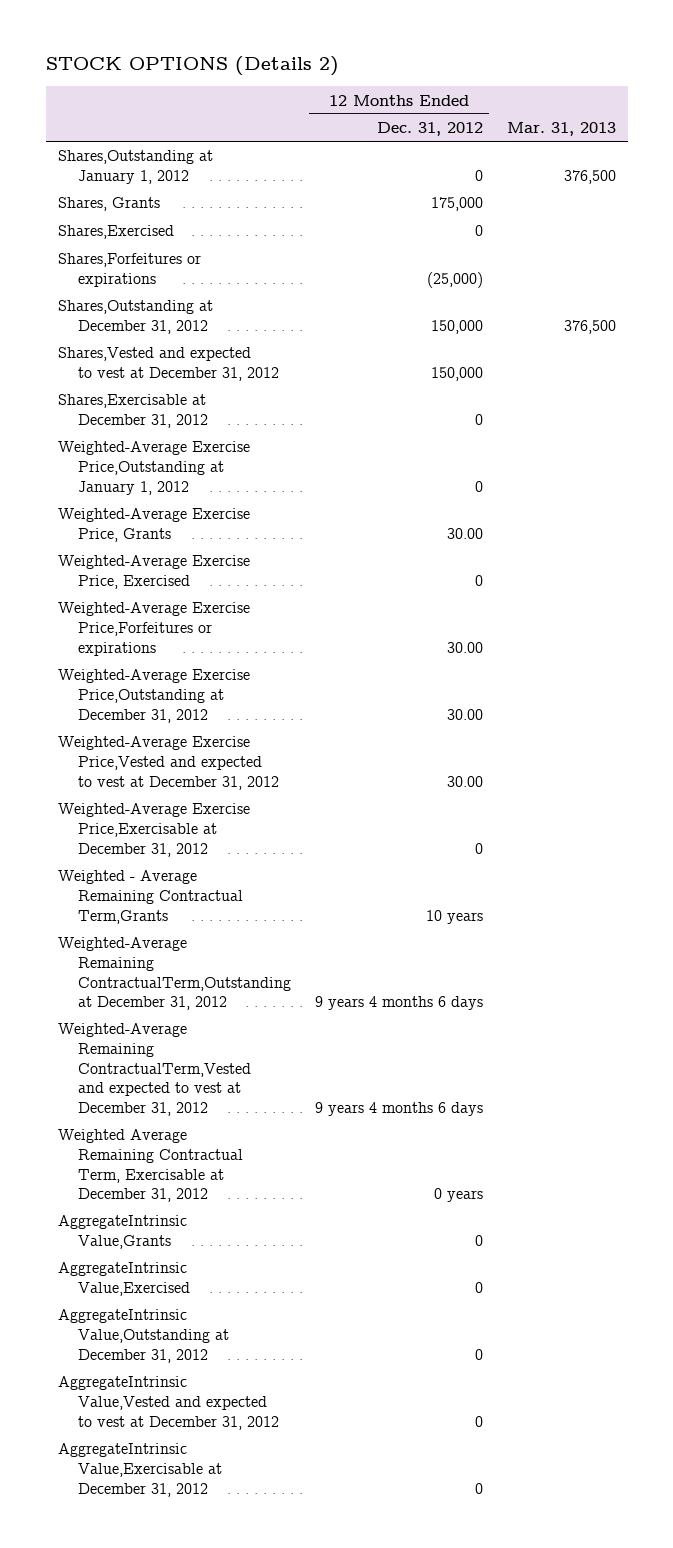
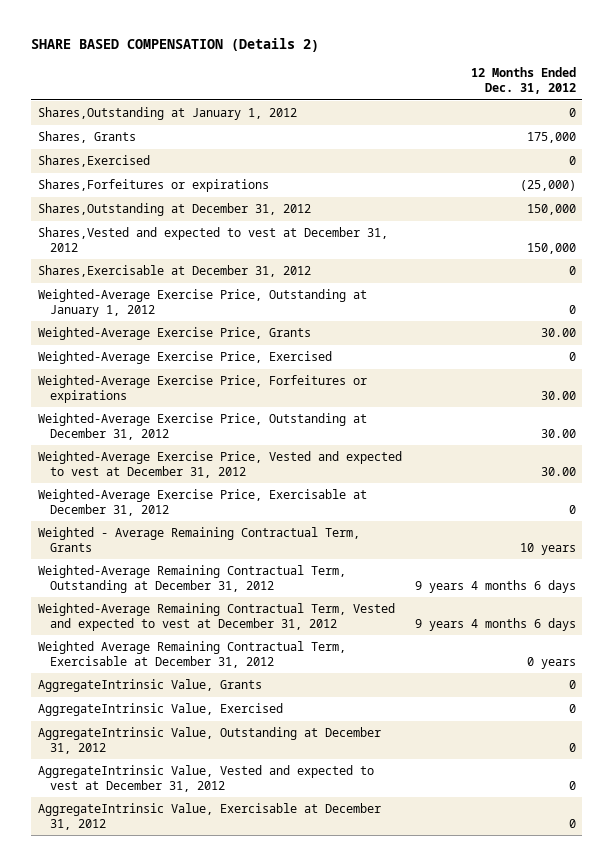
[45,56,339,77] STOCK OPTIONS (Details 2) -> [31,38,320,53] SHARE BASED COMPENSATION (Details 2)
[506,122,616,137] Mar. 31, 2013 -> none
[57,441,250,495] Weighted-Average Exercise Price,Outstanding at January 1, 2012 -> [37,289,367,317] Weighted-Average Exercise Price, Outstanding at January 1, 2012
[57,602,250,656] Weighted-Average Exercise Price,Forfeitures or expirations -> [37,375,367,403] Weighted-Average Exercise Price, Forfeitures or expirations
[57,669,250,723] Weighted-Average Exercise Price,Outstanding at December 31, 2012 -> [37,413,367,440] Weighted-Average Exercise Price, Outstanding at December 31, 2012
[57,736,279,790] Weighted-Average Exercise Price,Vested and expected to vest at December 31, 2012 -> [37,451,402,478] Weighted-Average Exercise Price, Vested and expected to vest at December 31, 2012
[57,803,250,857] Weighted-Average Exercise Price,Exercisable at December 31, 2012 -> [37,489,367,516] Weighted-Average Exercise Price, Exercisable at December 31, 2012
[57,870,243,924] Weighted - Average Remaining Contractual Term,Grants -> [37,527,360,552] Weighted - Average Remaining Contractual Term, Grants
[57,937,291,1011] Weighted-Average Remaining ContractualTerm,Outstanding at December 31, 2012 -> [37,565,346,593] Weighted-Average Remaining Contractual Term, Outstanding at December 31, 2012
[57,1023,251,1116] Weighted-Average Remaining ContractualTerm,Vested and expected to vest at December 31, 2012 -> [37,603,395,631] Weighted-Average Remaining Contractual Term, Vested and expected to vest at December 31, 2012
[57,1215,187,1249] AggregateIntrinsic Value,Grants -> [37,679,262,693] AggregateIntrinsic Value, Grants
[57,1262,190,1296] AggregateIntrinsic Value,Exercised -> [37,703,283,717] AggregateIntrinsic Value, Exercised
[57,1309,229,1363] AggregateIntrinsic Value,Outstanding at December 31, 2012 -> [37,727,381,754] AggregateIntrinsic Value, Outstanding at December 31, 2012
[57,1376,279,1430] AggregateIntrinsic Value,Vested and expected to vest at December 31, 2012 -> [37,765,374,792] AggregateIntrinsic Value, Vested and expected to vest at December 31, 2012
[57,1443,222,1497] AggregateIntrinsic Value,Exercisable at December 31, 2012 -> [37,803,381,830] AggregateIntrinsic Value, Exercisable at December 31, 2012

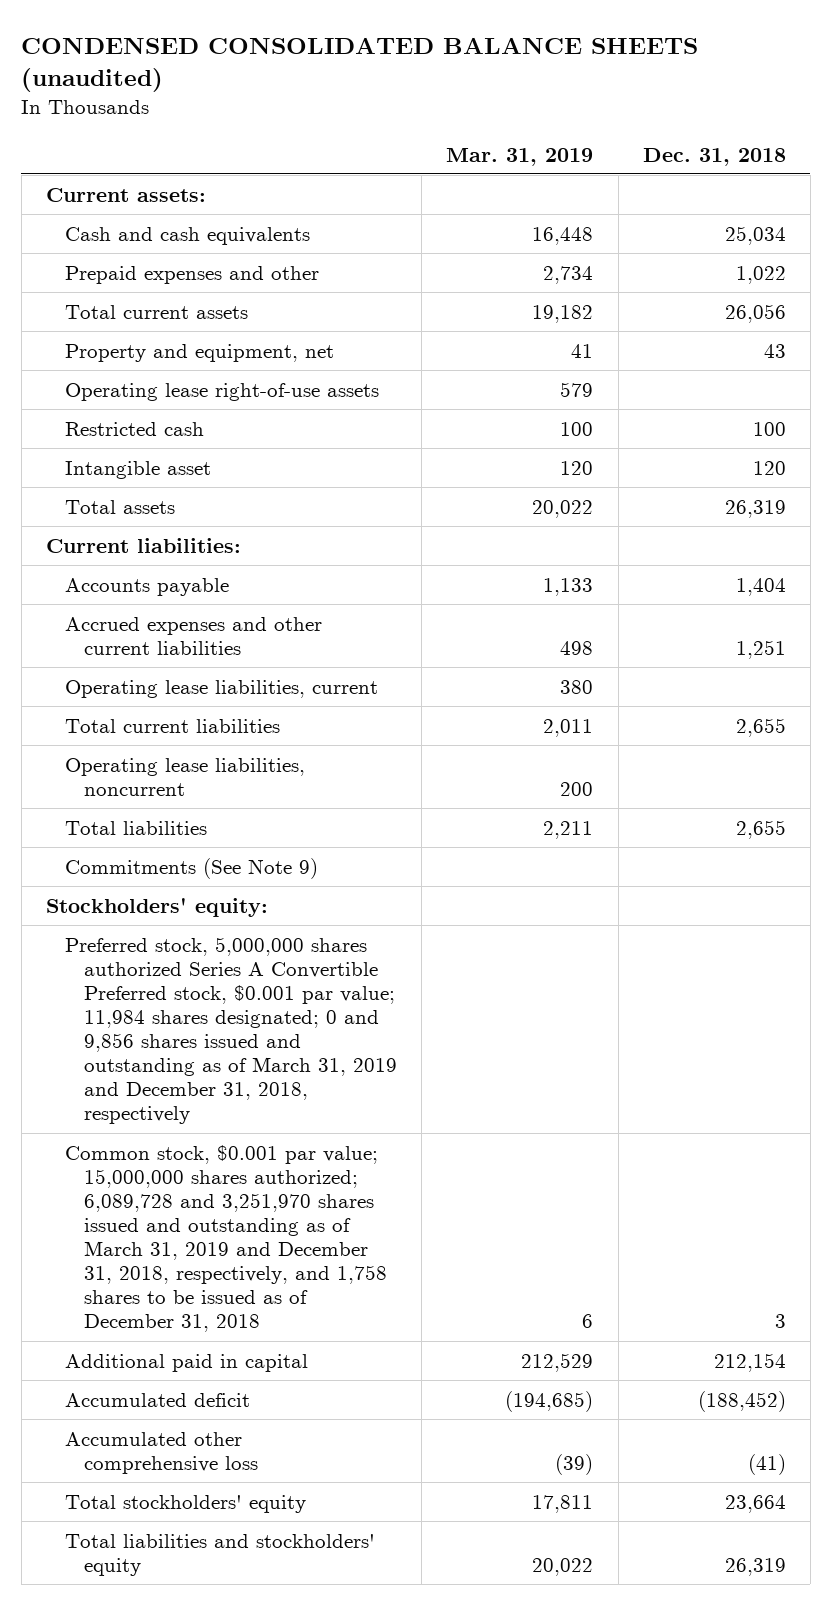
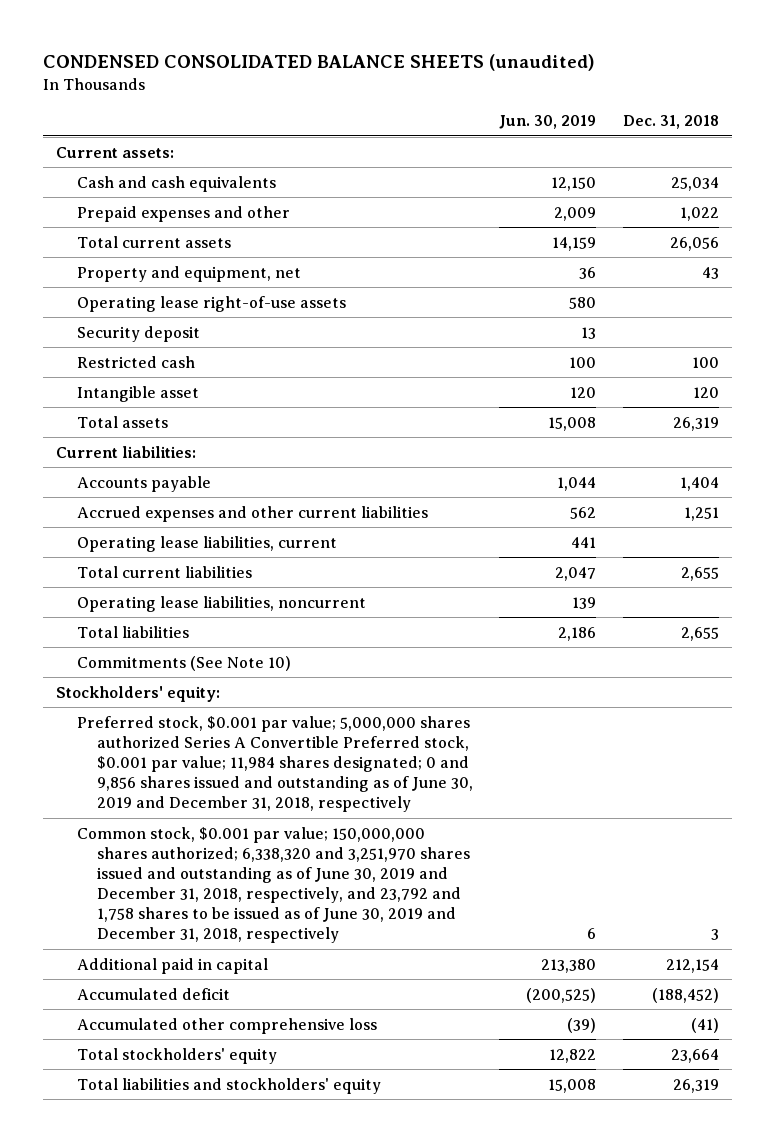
[446,147,594,166] Mar. 31, 2019 -> none
none -> [499,115,597,130] Jun. 30, 2019
none -> [76,325,200,342] Security deposit
[65,857,319,879] Commitments (See Note 9) -> [76,655,291,671] Commitments (See Note 10)
[65,936,398,1125] Preferred stock, 5,000,000 shares authorized Series A Convertible Preferred stock, $0.001 par value; 11,984 shares designated; 0 and 9,856 shares issued and outstanding as of March 31, 2019 and December 31, 2018, respectively -> [76,715,474,813] Preferred stock, $0.001 par value; 5,000,000 shares authorized Series A Convertible Preferred stock, $0.001 par value; 11,984 shares designated; 0 and 9,856 shares issued and outstanding as of June 30, 2019 and December 31, 2018, respectively
[65,1144,388,1333] Common stock, $0.001 par value; 15,000,000 shares authorized; 6,089,728 and 3,251,970 shares issued and outstanding as of March 31, 2019 and December 31, 2018, respectively, and 1,758 shares to be issued as of December 31, 2018 -> [76,826,471,944] Common stock, $0.001 par value; 150,000,000 shares authorized; 6,338,320 and 3,251,970 shares issued and outstanding as of June 30, 2019 and December 31, 2018, respectively, and 23,792 and 1,758 shares to be issued as of June 30, 2019 and December 31, 2018, respectively

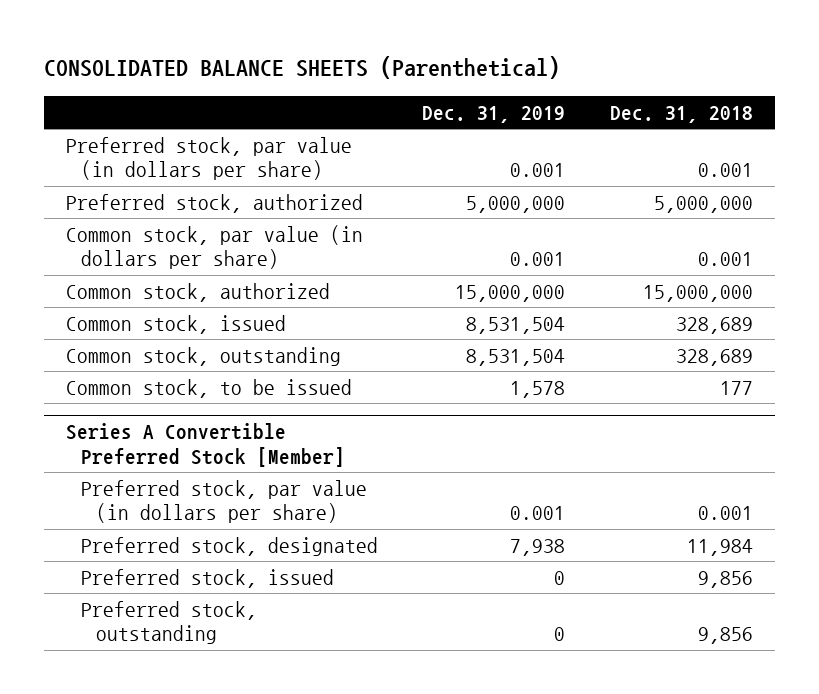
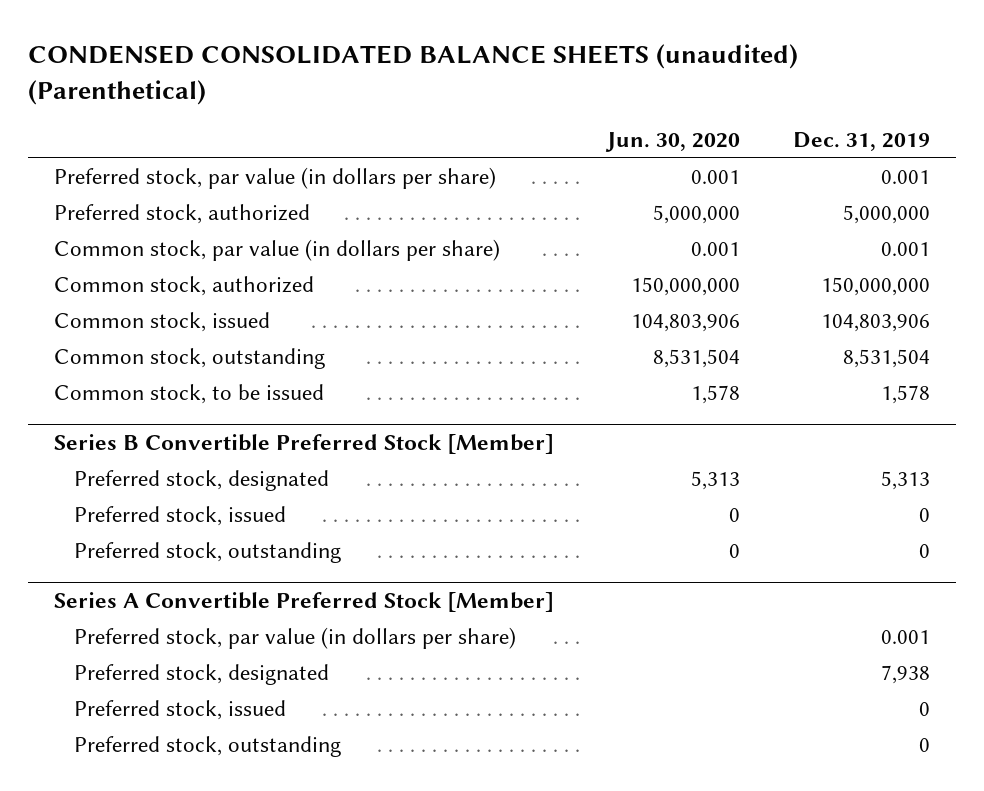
[43,56,560,80] CONSOLIDATED BALANCE SHEETS (Parenthetical) -> [27,44,798,105] CONDENSED CONSOLIDATED BALANCE SHEETS (unaudited) (Parenthetical)
[609,105,753,123] Dec. 31, 2018 -> none
none -> [604,132,740,153] Jun. 30, 2020
[455,284,566,302] 15,000,000 -> [820,277,930,297] 150,000,000
[466,316,566,334] 8,531,504 -> [820,314,930,333] 104,803,906
none -> [54,434,555,455] Series B Convertible Preferred Stock [Member]
none -> [73,470,329,492] Preferred stock, designated
none -> [73,506,286,527] Preferred stock, issued
none -> [73,542,341,564] Preferred stock, outstanding

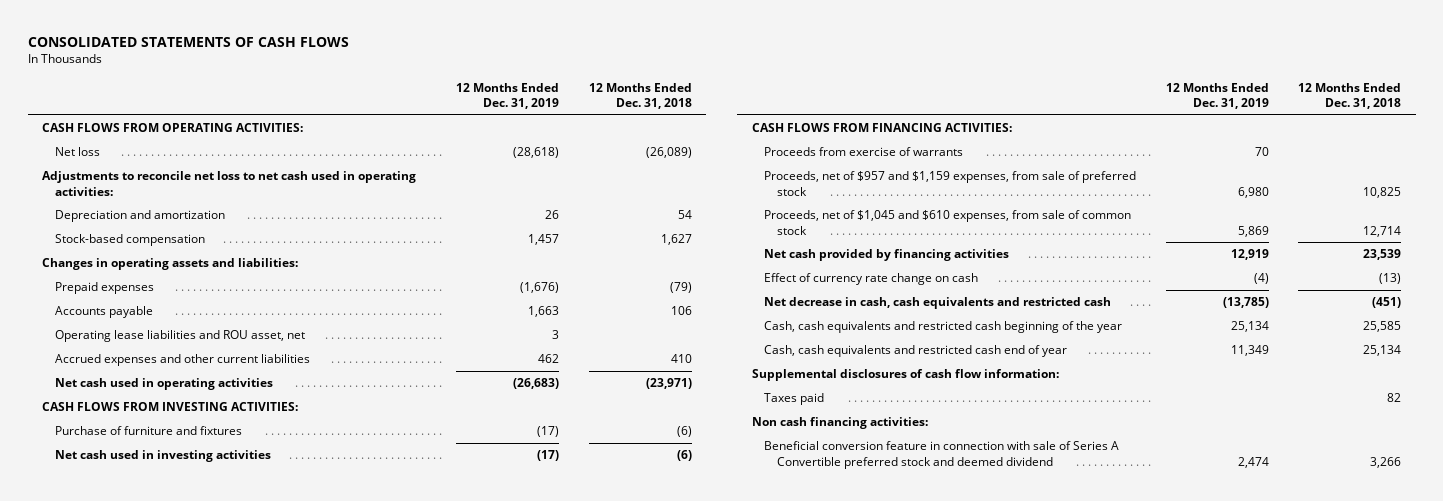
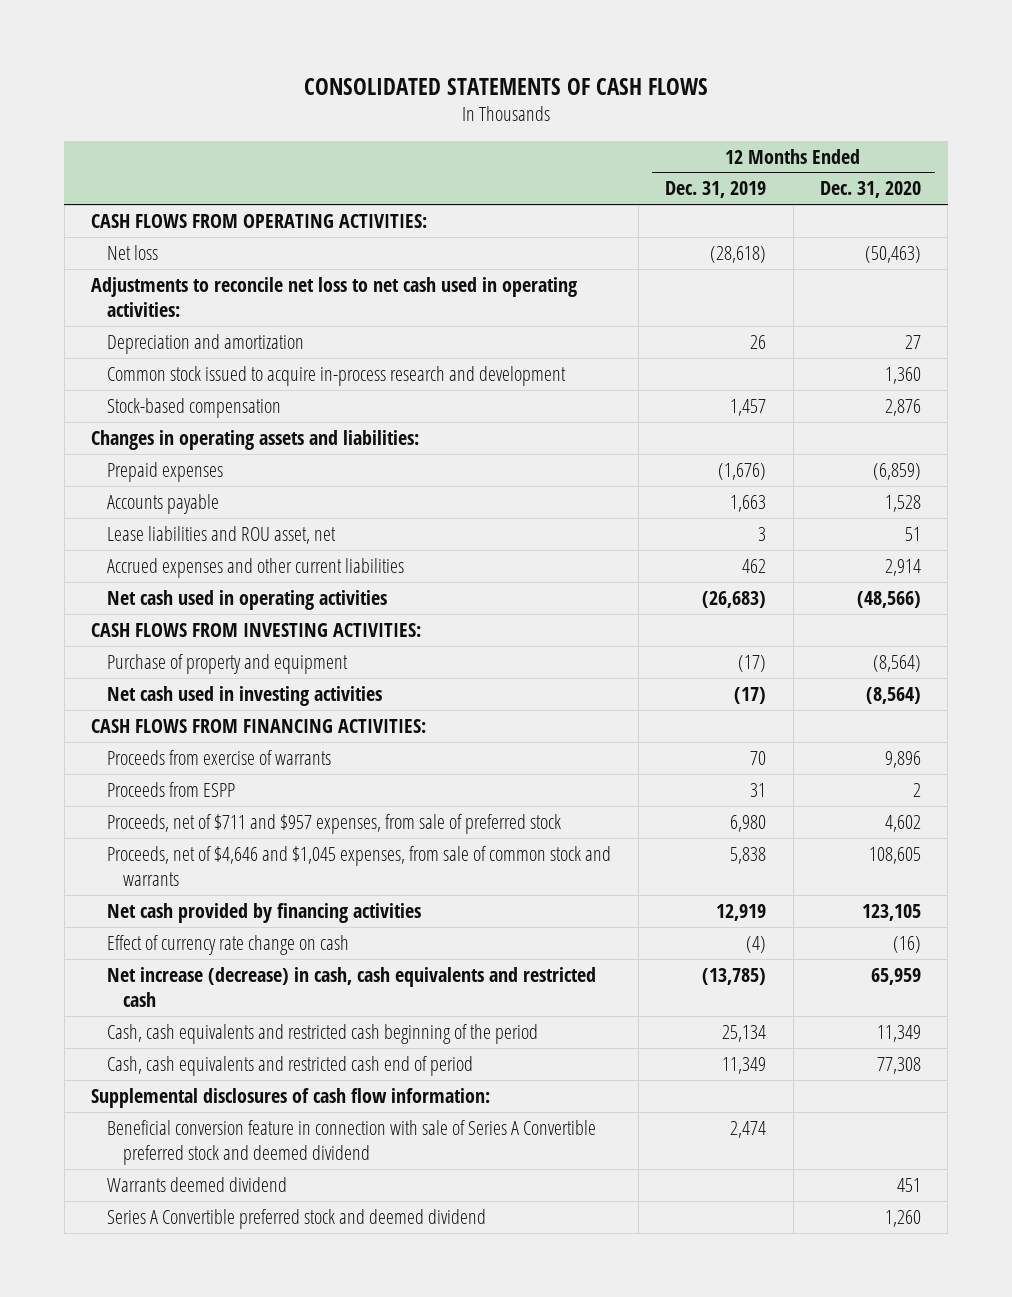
[588,82,692,110] 12 Months Ended Dec. 31, 2018 -> none
none -> [820,181,922,199] Dec. 31, 2020
none -> [107,365,567,386] Common stock issued to acquire in-process research and development
[54,330,305,343] Operating lease liabilities and ROU asset, net -> [107,525,337,544] Lease liabilities and ROU asset, net
[54,426,242,436] Purchase of furniture and fixtures -> [107,653,349,674] Purchase of property and equipment
none -> [107,781,236,797] Proceeds from ESPP
[764,171,1137,196] Proceeds, net of $957 and $1,159 expenses, from sale of preferred stock -> [107,813,562,834] Proceeds, net of $711 and $957 expenses, from sale of preferred stock
[764,210,1132,235] Proceeds, net of $1,045 and $610 expenses, from sale of common stock -> [107,845,612,886] Proceeds, net of $4,646 and $1,045 expenses, from sale of common stock and warrants
[1237,225,1269,237] 5,869 -> [730,846,767,864] 5,838
[764,297,1112,310] Net decrease in cash, cash equivalents and restricted cash -> [107,966,597,1007] Net increase (decrease) in cash, cash equivalents and restricted cash
[764,321,1123,334] Cash, cash equivalents and restricted cash beginning of the year -> [107,1023,539,1044] Cash, cash equivalents and restricted cash beginning of the period
[764,345,1068,358] Cash, cash equivalents and restricted cash end of year -> [107,1055,474,1076] Cash, cash equivalents and restricted cash end of period
[764,393,825,406] Taxes paid -> none
[751,417,928,430] Non cash financing activities: -> none
none -> [107,1176,288,1192] Warrants deemed dividend
none -> [107,1208,487,1229] Series A Convertible preferred stock and deemed dividend

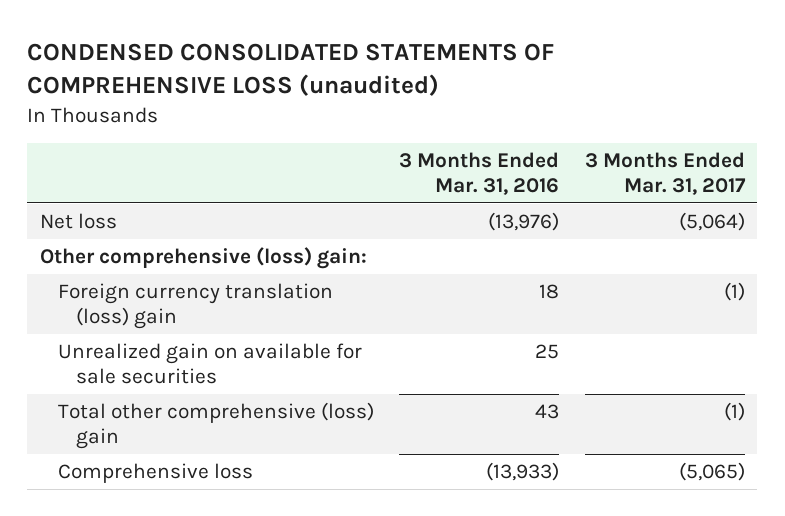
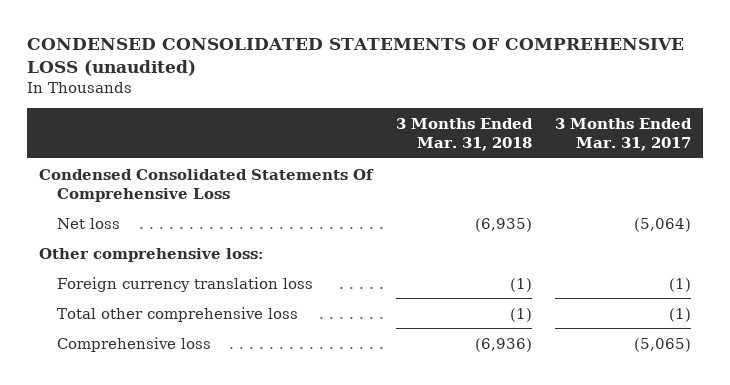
[399,151,560,195] 3 Months Ended Mar. 31, 2016 -> none
none -> [395,118,533,152] 3 Months Ended Mar. 31, 2018
none -> [38,168,374,202] Condensed Consolidated Statements Of Comprehensive Loss
[57,343,362,385] Unrealized gain on available for sale securities -> none
[39,247,367,270] Other comprehensive (loss) gain: -> [38,247,264,262] Other comprehensive loss:
[57,283,333,330] Foreign currency translation (loss) gain -> [56,276,313,292] Foreign currency translation loss
[57,402,374,450] Total other comprehensive (loss) gain -> [56,306,298,322] Total other comprehensive loss

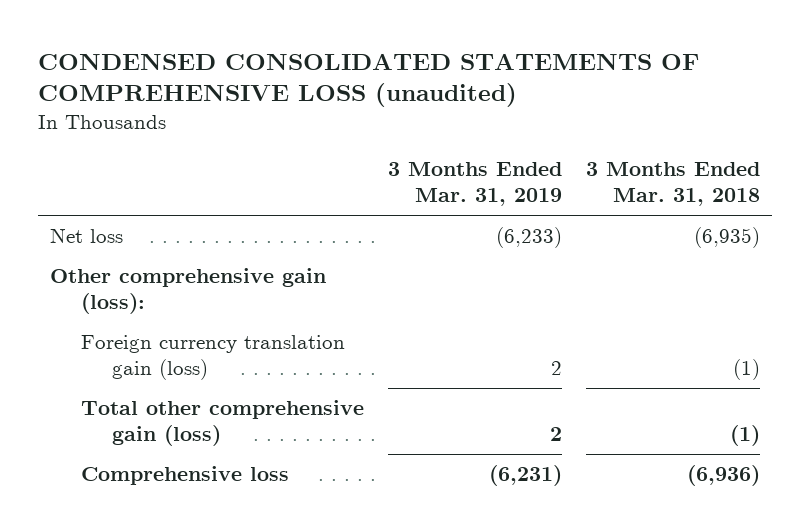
[555,118,693,152] 3 Months Ended Mar. 31, 2017 -> none
none -> [388,162,563,206] 3 Months Ended Mar. 31, 2019
[38,168,374,202] Condensed Consolidated Statements Of Comprehensive Loss -> none
[38,247,264,262] Other comprehensive loss: -> [49,268,326,314] Other comprehensive gain (loss):
[56,276,313,292] Foreign currency translation loss -> [81,335,346,380] Foreign currency translation gain (loss)
[56,306,298,322] Total other comprehensive loss -> [81,400,365,446] Total other comprehensive gain (loss)

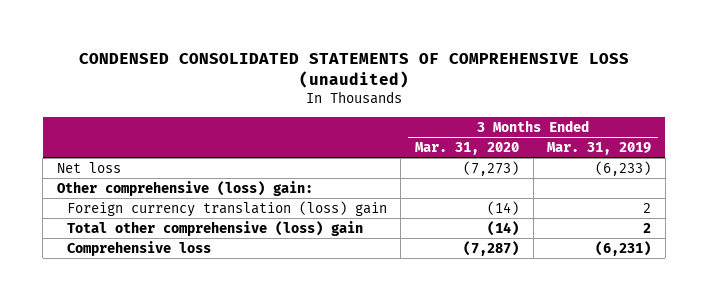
[586,162,761,206] 3 Months Ended Mar. 31, 2018 -> none
none -> [415,141,520,155] Mar. 31, 2020
[49,268,326,314] Other comprehensive gain (loss): -> [56,180,313,196] Other comprehensive (loss) gain:
[81,335,346,380] Foreign currency translation gain (loss) -> [66,200,387,217] Foreign currency translation (loss) gain
[81,400,365,446] Total other comprehensive gain (loss) -> [66,220,363,236] Total other comprehensive (loss) gain

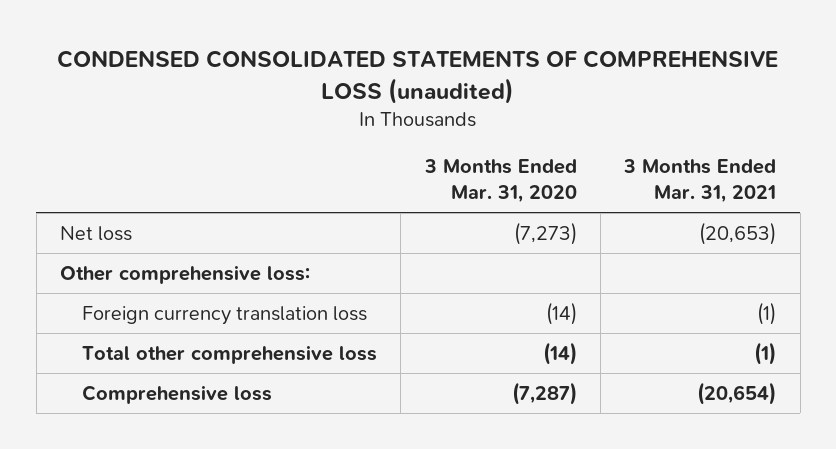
[547,141,652,155] Mar. 31, 2019 -> none
none -> [623,159,777,203] 3 Months Ended Mar. 31, 2021
[56,180,313,196] Other comprehensive (loss) gain: -> [59,265,310,285] Other comprehensive loss:
[66,200,387,217] Foreign currency translation (loss) gain -> [81,306,367,326] Foreign currency translation loss
[66,220,363,236] Total other comprehensive (loss) gain -> [81,345,377,365] Total other comprehensive loss

